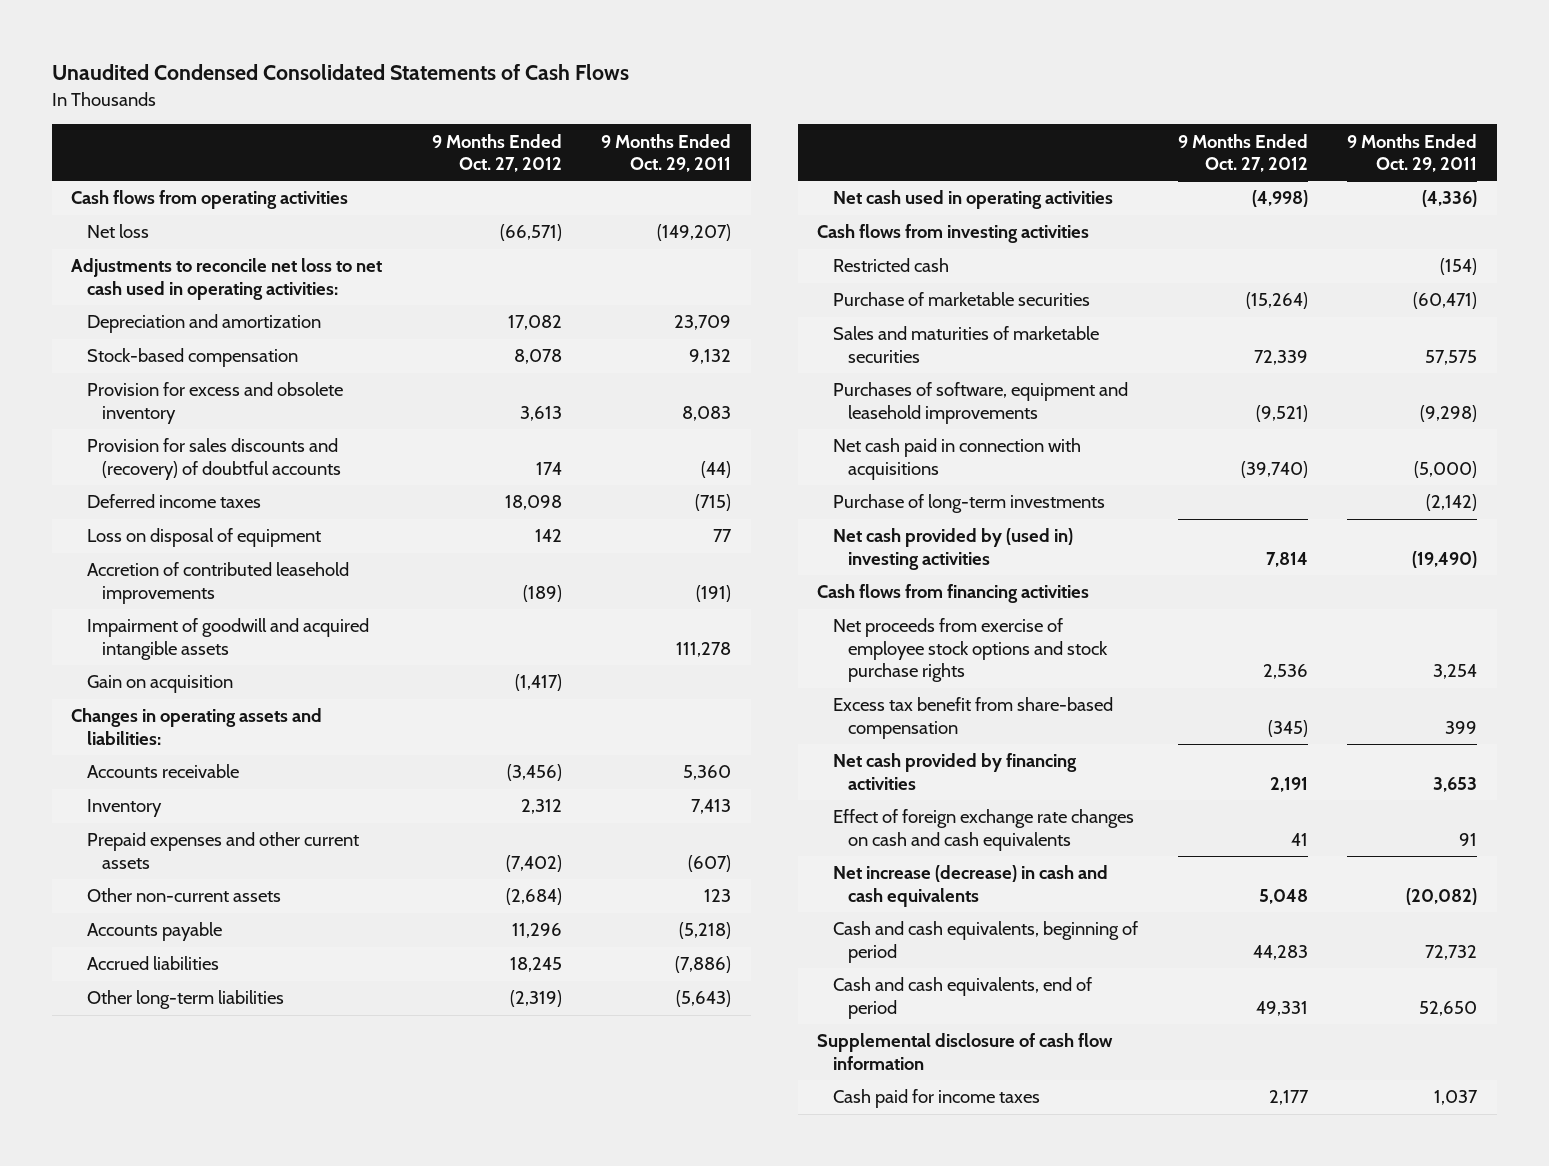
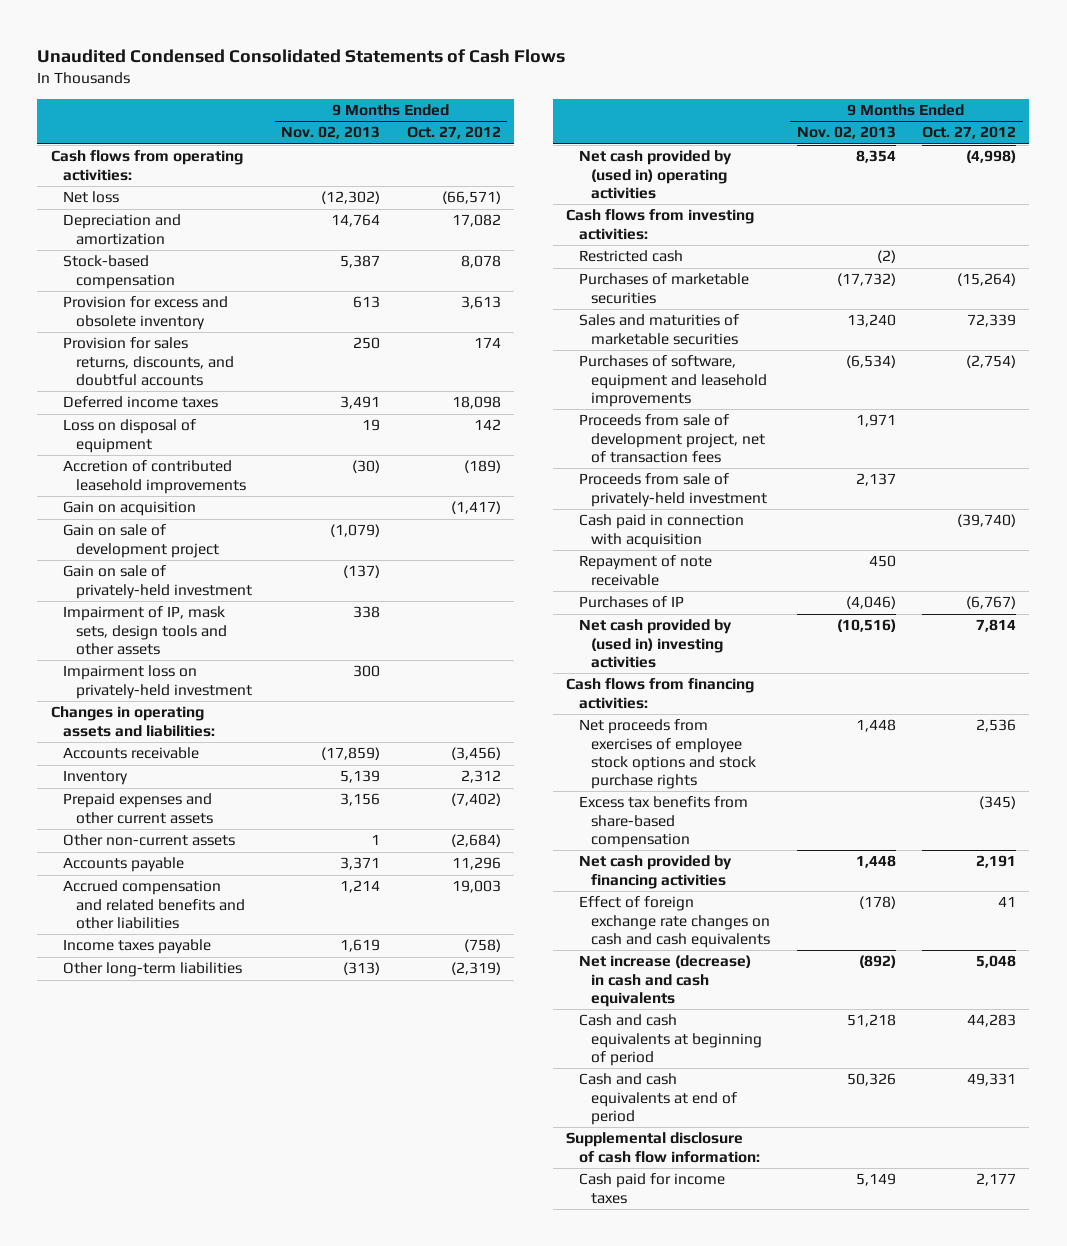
[601,133,732,172] 9 Months Ended Oct. 29, 2011 -> none
none -> [281,126,381,140] Nov. 02, 2013
[71,190,349,210] Cash flows from operating activities -> [50,150,243,181] Cash flows from operating activities:
[71,258,383,300] Adjustments to reconcile net loss to net cash used in operating activities: -> none
[86,438,342,480] Provision for sales discounts and (recovery) of doubtful accounts -> [63,337,234,386] Provision for sales returns, discounts, and doubtful accounts
[86,618,369,660] Impairment of goodwill and acquired intangible assets -> none
none -> [63,524,219,558] Gain on sale of development project
none -> [63,565,252,599] Gain on sale of privately-held investment
none -> [63,606,227,655] Impairment of IP, mask sets, design tools and other assets
none -> [63,665,252,699] Impairment loss on privately-held investment
[86,956,219,971] Accrued liabilities -> [63,880,245,929] Accrued compensation and related benefits and other liabilities
[509,957,562,973] 18,245 -> [451,880,501,894] 19,003
none -> [63,939,212,955] Income taxes payable
[832,190,1113,210] Net cash used in operating activities -> [578,150,732,199] Net cash provided by (used in) operating activities
[817,224,1090,244] Cash flows from investing activities -> [566,209,755,240] Cash flows from investing activities:
[832,292,1090,307] Purchase of marketable securities -> [578,273,749,304] Purchases of marketable securities
[832,494,1105,514] Purchase of long-term investments -> none
[1255,404,1308,422] (9,521) -> [965,355,1016,369] (2,754)
none -> [578,414,766,463] Proceeds from sale of development project, net of transaction fees
none -> [578,473,768,507] Proceeds from sale of privately-held investment
[832,438,1081,480] Net cash paid in connection with acquisitions -> [578,514,744,548] Cash paid in connection with acquisition
none -> [578,555,712,586] Repayment of note receivable
none -> [578,596,684,609] Purchases of IP
[817,584,1090,604] Cash flows from financing activities -> [566,678,755,709] Cash flows from financing activities:
[832,618,1109,683] Net proceeds from exercise of employee stock options and stock purchase rights -> [578,719,757,790] Net proceeds from exercises of employee stock options and stock purchase rights
[832,697,1113,739] Excess tax benefit from share-based compensation -> [578,796,748,848] Excess tax benefits from share-based compensation
[832,921,1138,963] Cash and cash equivalents, beginning of period -> [578,1014,763,1066] Cash and cash equivalents at beginning of period
[832,977,1092,1019] Cash and cash equivalents, end of period -> [578,1073,738,1125] Cash and cash equivalents at end of period
[817,1033,1114,1070] Supplemental disclosure of cash flow information -> [566,1132,760,1163] Supplemental disclosure of cash flow information:

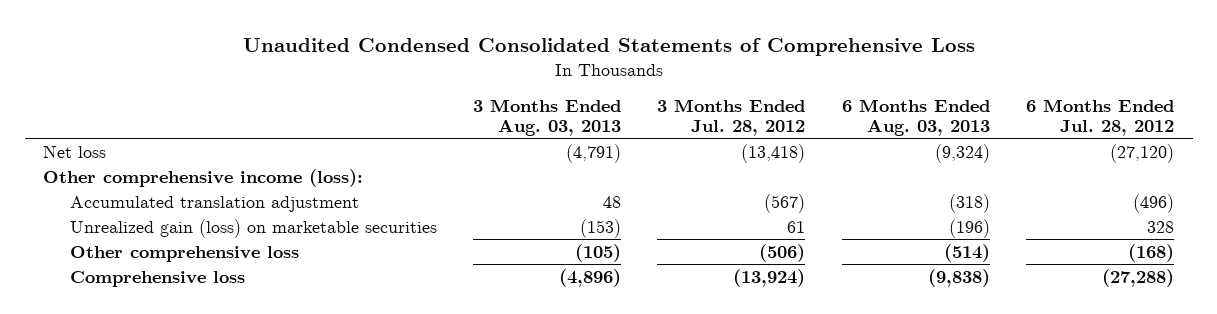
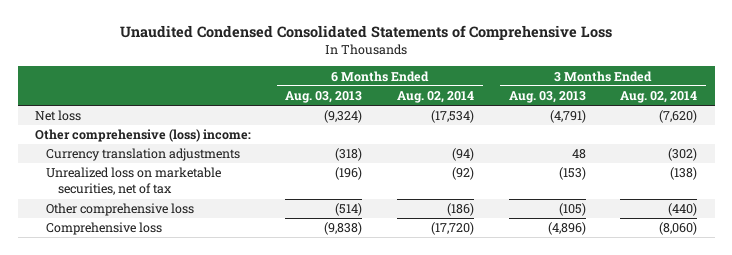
[657,98,806,136] 3 Months Ended Jul. 28, 2012 -> none
[1026,98,1175,136] 6 Months Ended Jul. 28, 2012 -> none
none -> [397,90,475,103] Aug. 02, 2014
none -> [620,90,698,103] Aug. 02, 2014
[43,168,364,187] Other comprehensive income (loss): -> [34,129,251,143] Other comprehensive (loss) income:
[69,195,359,212] Accumulated translation adjustment -> [46,148,241,162] Currency translation adjustments
[69,218,437,238] Unrealized gain (loss) on marketable securities -> [46,167,222,196] Unrealized loss on marketable securities, net of tax

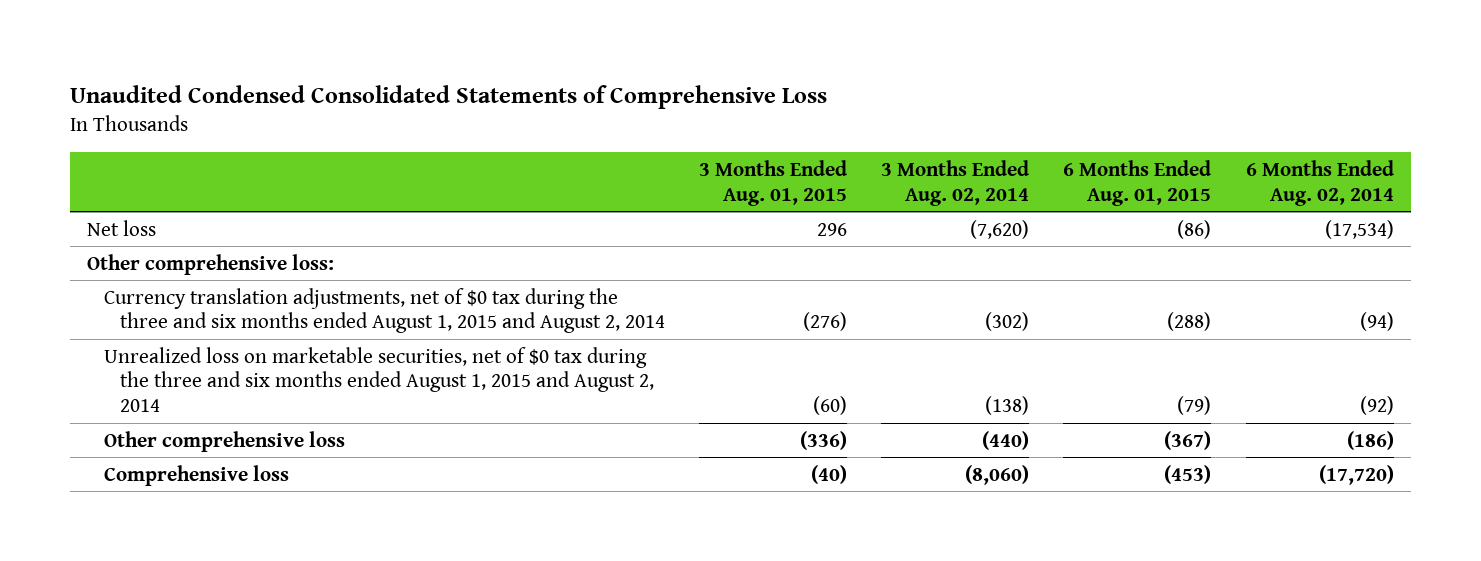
[285,90,363,103] Aug. 03, 2013 -> none
[508,90,586,103] Aug. 03, 2013 -> none
none -> [699,159,848,206] 3 Months Ended Aug. 01, 2015
none -> [1063,159,1212,206] 6 Months Ended Aug. 01, 2015
[34,129,251,143] Other comprehensive (loss) income: -> [87,253,335,275] Other comprehensive loss:
[46,148,241,162] Currency translation adjustments -> [103,287,666,334] Currency translation adjustments, net of $0 tax during the three and six months ended August 1, 2015 and August 2, 2014
[46,167,222,196] Unrealized loss on marketable securities, net of tax -> [103,346,655,413] Unrealized loss on marketable securities, net of $0 tax during the three and six months ended August 1, 2015 and August 2, 2014

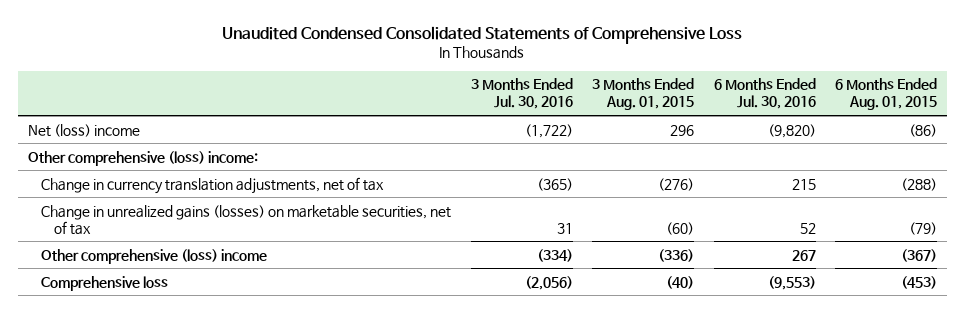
[881,159,1030,206] 3 Months Ended Aug. 02, 2014 -> none
[1245,159,1394,206] 6 Months Ended Aug. 02, 2014 -> none
none -> [470,78,573,110] 3 Months Ended Jul. 30, 2016
none -> [713,78,816,110] 6 Months Ended Jul. 30, 2016
[87,219,157,236] Net loss -> [27,123,140,137] Net (loss) income
[87,253,335,275] Other comprehensive loss: -> [27,150,258,166] Other comprehensive (loss) income:
[103,287,666,334] Currency translation adjustments, net of $0 tax during the three and six months ended August 1, 2015 and August 2, 2014 -> [40,176,384,194] Change in currency translation adjustments, net of tax
[103,346,655,413] Unrealized loss on marketable securities, net of $0 tax during the three and six months ended August 1, 2015 and August 2, 2014 -> [40,204,451,235] Change in unrealized gains (losses) on marketable securities, net of tax
[103,430,345,452] Other comprehensive loss -> [40,248,267,264] Other comprehensive (loss) income

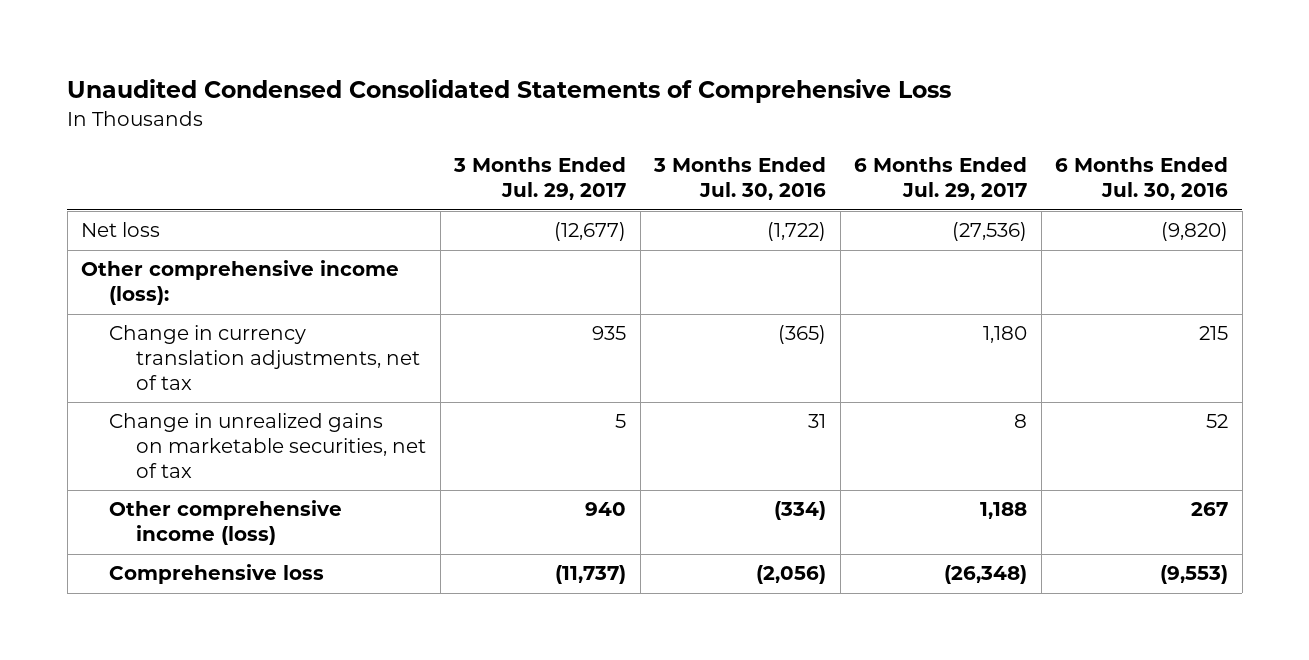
[592,78,695,111] 3 Months Ended Aug. 01, 2015 -> none
[835,78,938,111] 6 Months Ended Aug. 01, 2015 -> none
none -> [453,157,627,201] 3 Months Ended Jul. 29, 2017
none -> [854,157,1028,201] 6 Months Ended Jul. 29, 2017
[27,123,140,137] Net (loss) income -> [81,222,161,238] Net loss
[27,150,258,166] Other comprehensive (loss) income: -> [81,260,400,306] Other comprehensive income (loss):
[40,204,451,235] Change in unrealized gains (losses) on marketable securities, net of tax -> [108,413,427,479] Change in unrealized gains on marketable securities, net of tax
[40,248,267,264] Other comprehensive (loss) income -> [108,500,342,546] Other comprehensive income (loss)

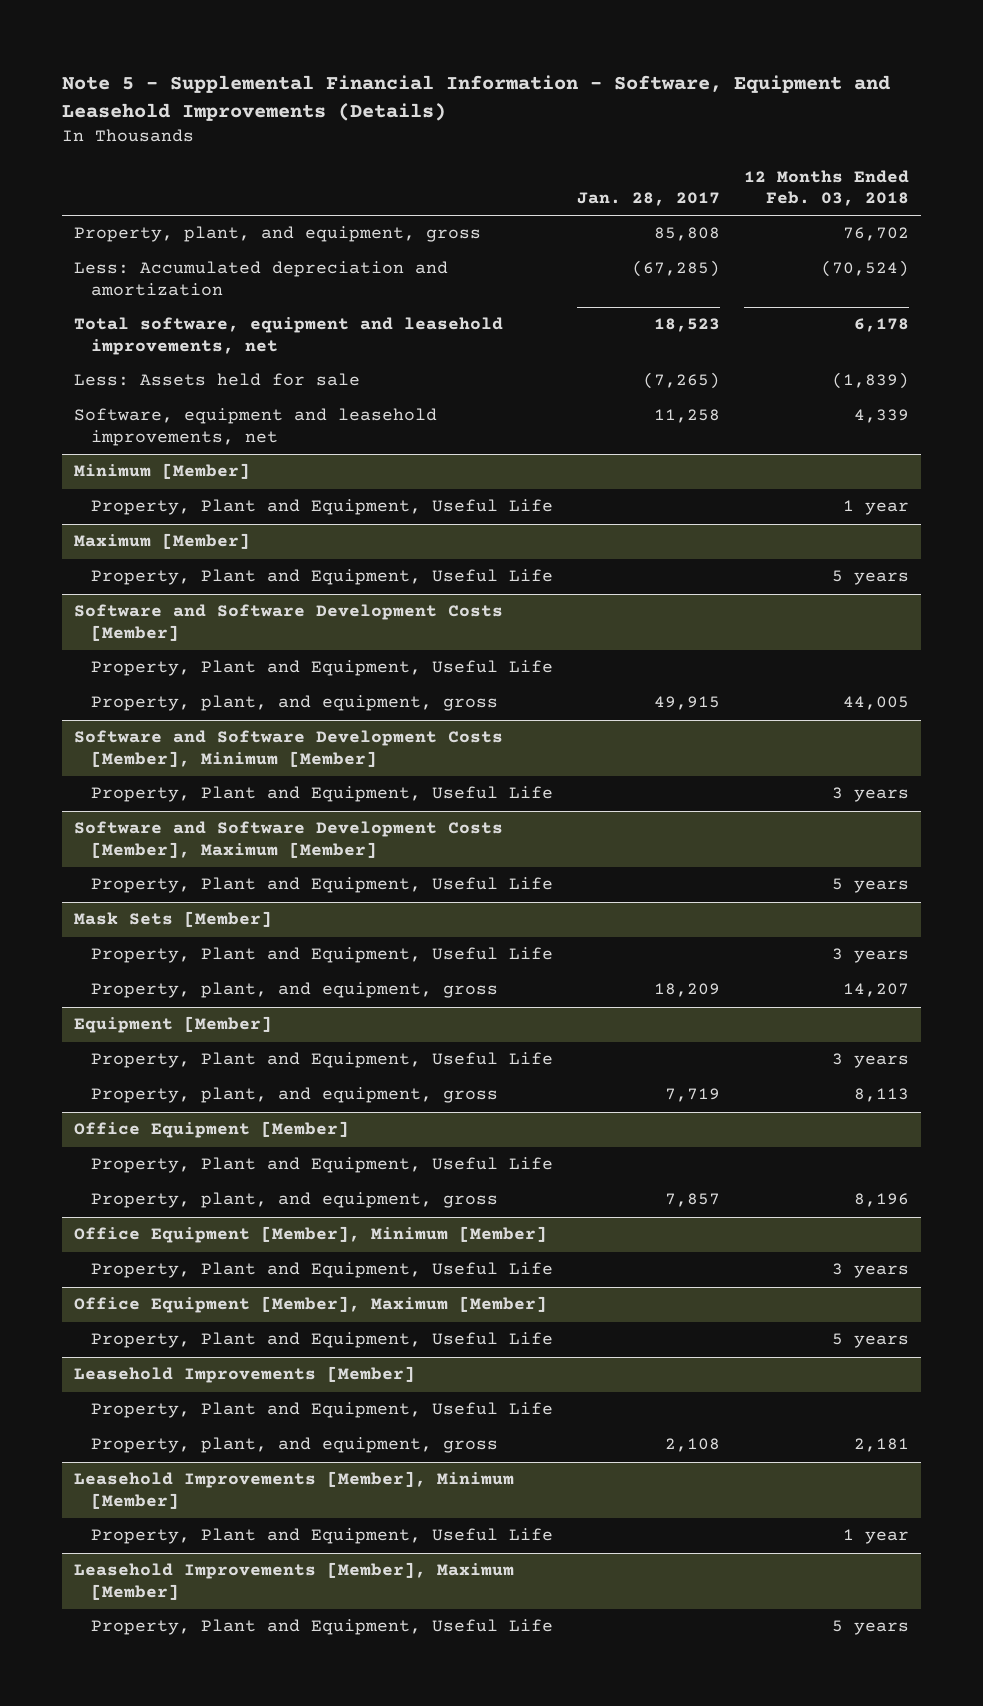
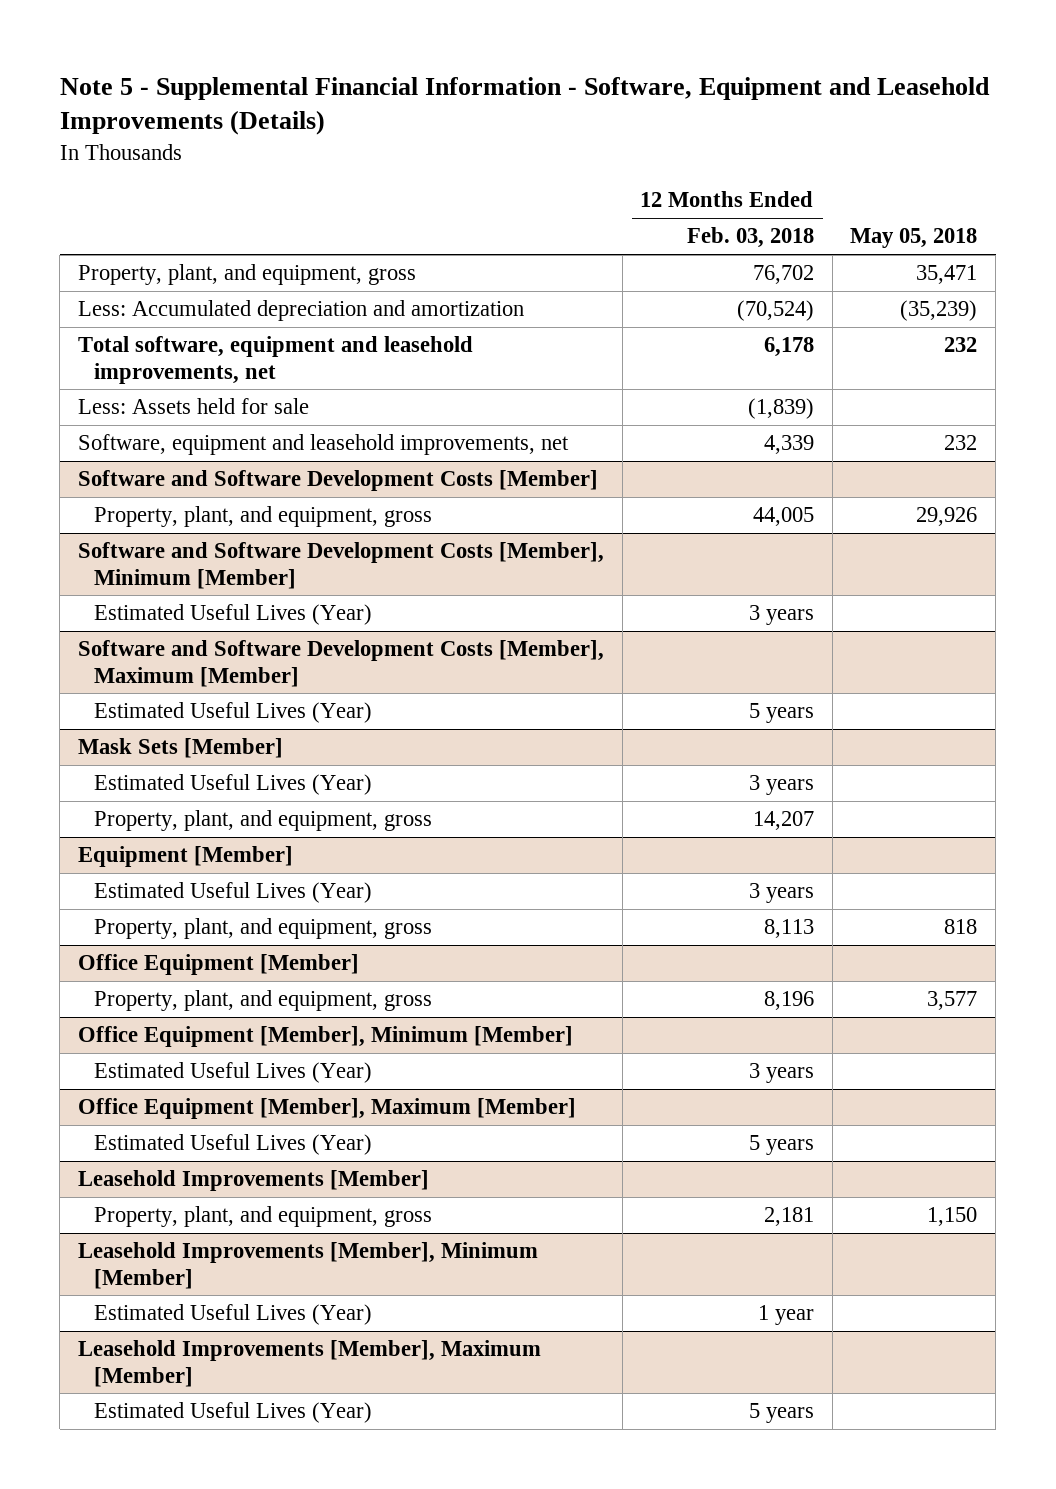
[576,192,720,207] Jan. 28, 2017 -> none
none -> [850,228,978,249] May 05, 2018
[73,463,250,480] Minimum [Member] -> none
[90,499,553,516] Property, Plant and Equipment, Useful Life -> none
[73,533,250,550] Maximum [Member] -> none
[90,569,553,586] Property, Plant and Equipment, Useful Life -> none
[90,660,553,677] Property, Plant and Equipment, Useful Life -> none
[90,786,553,803] Property, Plant and Equipment, Useful Life -> [94,604,373,626] Estimated Useful Lives (Year)
[90,877,553,894] Property, Plant and Equipment, Useful Life -> [94,702,373,724] Estimated Useful Lives (Year)
[90,947,553,964] Property, Plant and Equipment, Useful Life -> [94,774,373,796] Estimated Useful Lives (Year)
[90,1052,553,1069] Property, Plant and Equipment, Useful Life -> [94,882,373,904] Estimated Useful Lives (Year)
[90,1157,553,1174] Property, Plant and Equipment, Useful Life -> none
[90,1262,553,1279] Property, Plant and Equipment, Useful Life -> [94,1062,373,1084] Estimated Useful Lives (Year)
[90,1332,553,1349] Property, Plant and Equipment, Useful Life -> [94,1134,373,1156] Estimated Useful Lives (Year)
[90,1402,553,1419] Property, Plant and Equipment, Useful Life -> none
[90,1528,553,1545] Property, Plant and Equipment, Useful Life -> [94,1304,373,1326] Estimated Useful Lives (Year)
[90,1619,553,1636] Property, Plant and Equipment, Useful Life -> [94,1402,373,1424] Estimated Useful Lives (Year)

